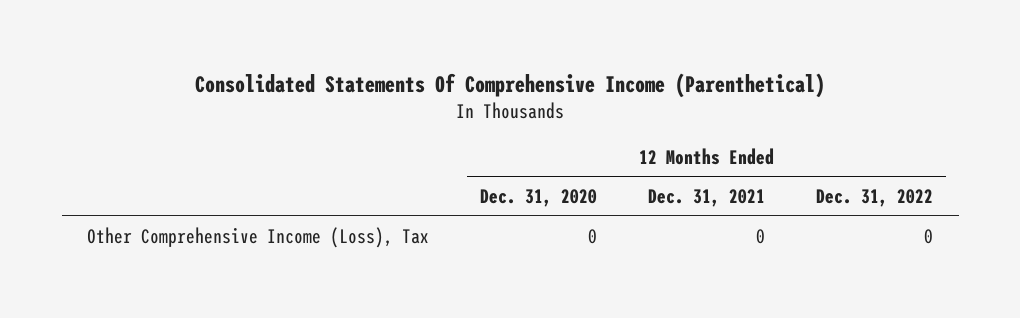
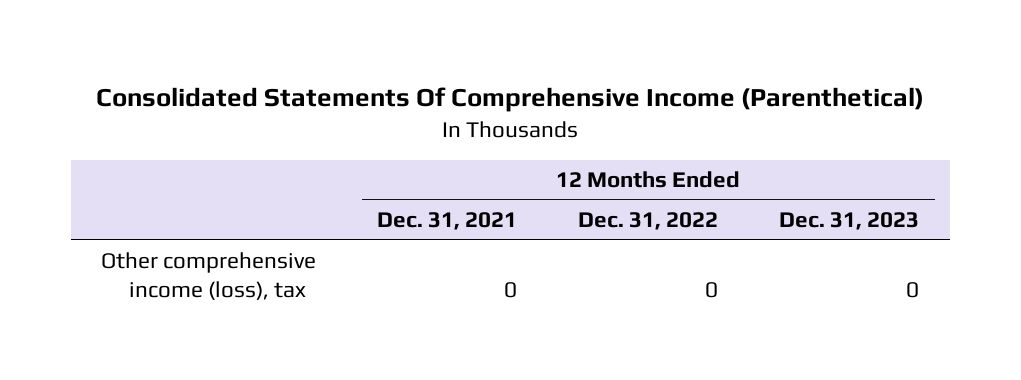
[480,189,598,208] Dec. 31, 2020 -> none
none -> [779,212,920,231] Dec. 31, 2023
[87,227,430,249] Other Comprehensive Income (Loss), Tax -> [101,252,317,300] Other comprehensive income (loss), tax

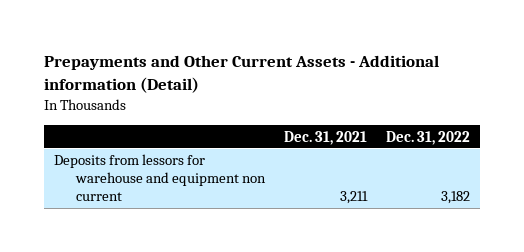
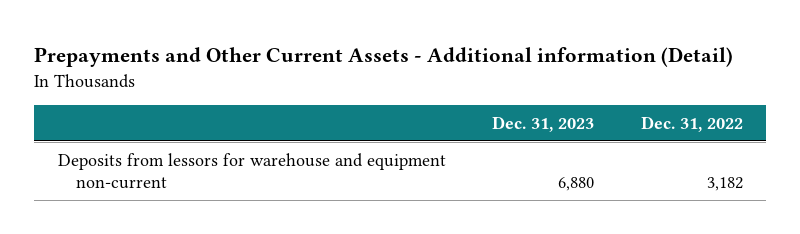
[283,130,367,145] Dec. 31, 2021 -> none
none -> [492,115,595,132] Dec. 31, 2023
[53,154,266,202] Deposits from lessors for warehouse and equipment non current -> [57,152,446,190] Deposits from lessors for warehouse and equipment non-current

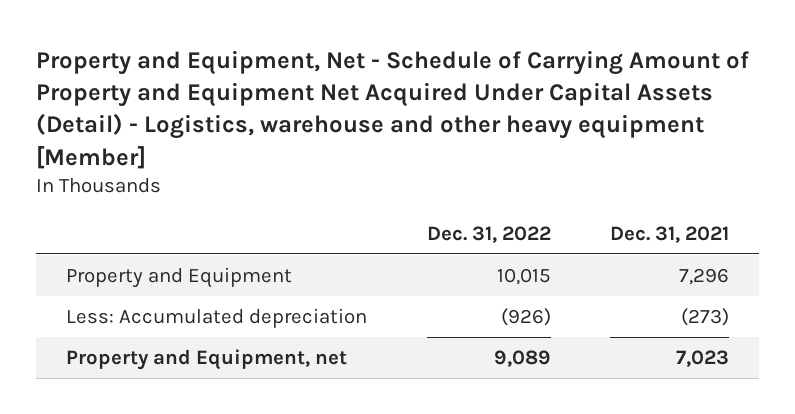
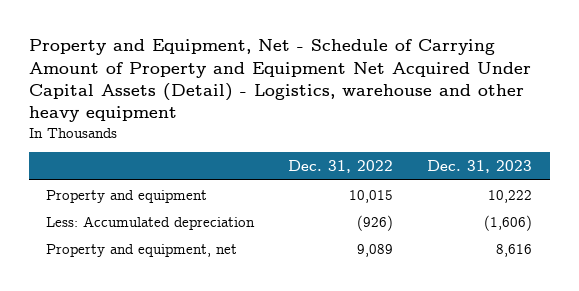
[36,50,750,169] Property and Equipment, Net - Schedule of Carrying Amount of Property and Equipment Net Acquired Under Capital Assets (Detail) - Logistics, warehouse and other heavy equipment [Member] -> [29,39,532,123] Property and Equipment, Net - Schedule of Carrying Amount of Property and Equipment Net Acquired Under Capital Assets (Detail) - Logistics, warehouse and other heavy equipment
[610,226,730,244] Dec. 31, 2021 -> none
none -> [427,159,533,173] Dec. 31, 2023
[65,266,292,288] Property and Equipment -> [46,189,208,203] Property and equipment
[65,348,347,370] Property and Equipment, net -> [46,243,238,257] Property and equipment, net

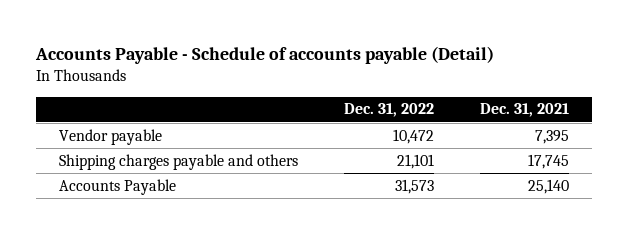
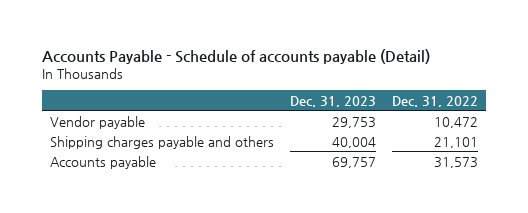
[479,103,569,118] Dec. 31, 2021 -> none
none -> [289,95,376,107] Dec. 31, 2023
[59,178,177,195] Accounts Payable -> [49,155,156,169] Accounts payable

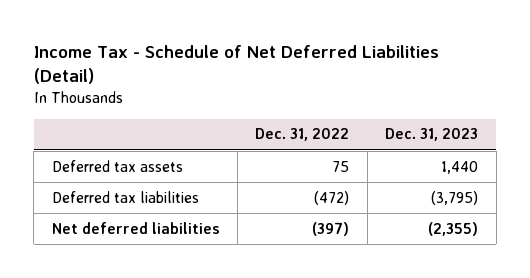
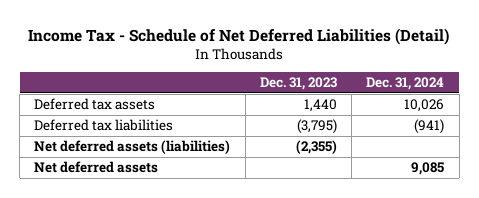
[255,128,350,142] Dec. 31, 2022 -> none
none -> [366,77,445,91] Dec. 31, 2024
[51,221,220,234] Net deferred liabilities -> [34,140,231,155] Net deferred assets (liabilities)
none -> [34,161,159,174] Net deferred assets

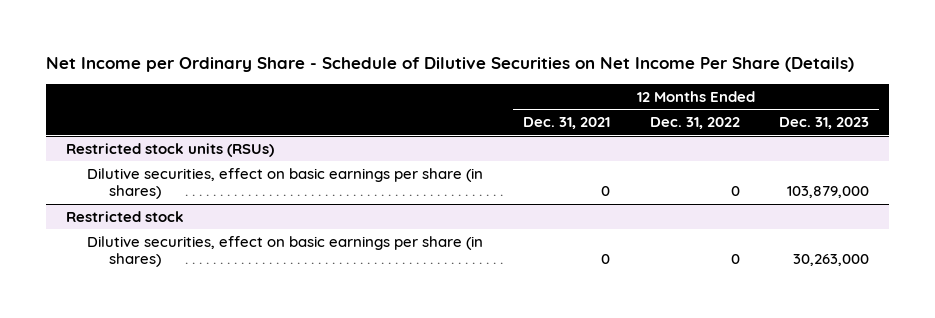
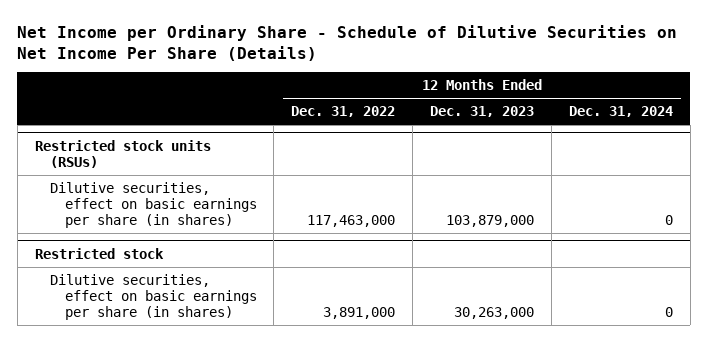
[522,117,610,130] Dec. 31, 2021 -> none
none -> [568,106,673,118] Dec. 31, 2024
[730,186,740,197] 0 -> [307,214,396,227] 117,463,000
[730,254,740,265] 0 -> [323,306,396,319] 3,891,000

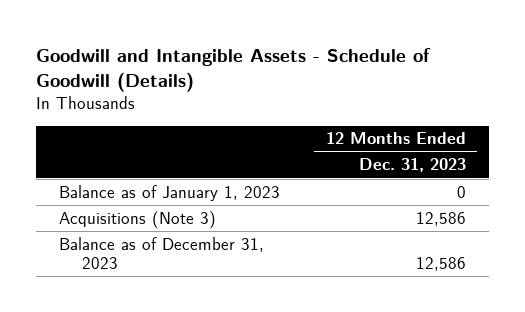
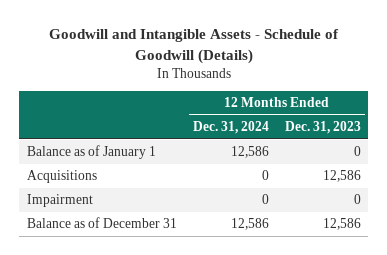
none -> [192,121,269,135] Dec. 31, 2024
[59,184,281,201] Balance as of January 1, 2023 -> [26,145,156,160] Balance as of January 1
[59,210,217,229] Acquisitions (Note 3) -> [26,170,97,184] Acquisitions
none -> [26,194,93,208] Impairment
[59,236,265,269] Balance as of December 31, 2023 -> [26,217,177,229] Balance as of December 31

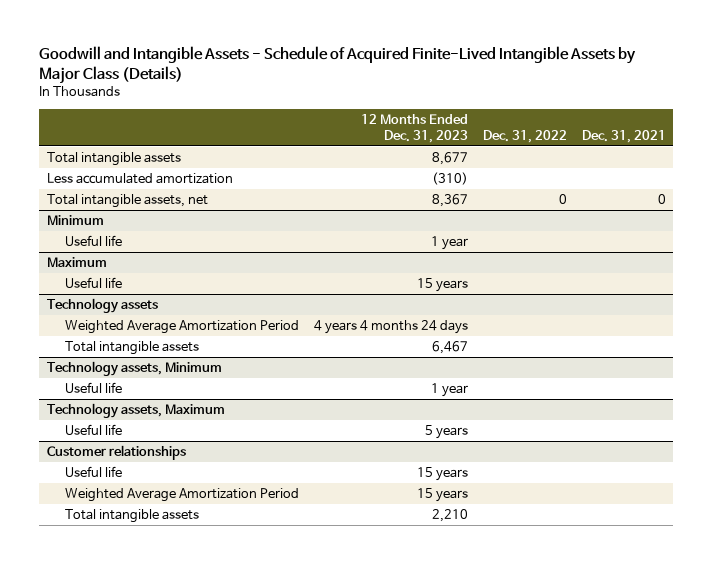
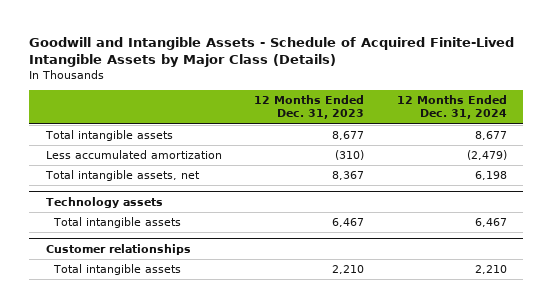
[482,129,567,143] Dec. 31, 2022 -> none
[581,129,666,143] Dec. 31, 2021 -> none
none -> [396,95,507,120] 12 Months Ended Dec. 31, 2024
[46,215,104,226] Minimum -> none
[65,235,123,247] Useful life -> none
[46,257,107,268] Maximum -> none
[65,277,123,289] Useful life -> none
[65,320,300,335] Weighted Average Amortization Period -> none
[46,361,222,377] Technology assets, Minimum -> none
[65,382,123,394] Useful life -> none
[46,403,225,419] Technology assets, Maximum -> none
[65,424,123,436] Useful life -> none
[65,466,123,478] Useful life -> none
[65,488,300,503] Weighted Average Amortization Period -> none

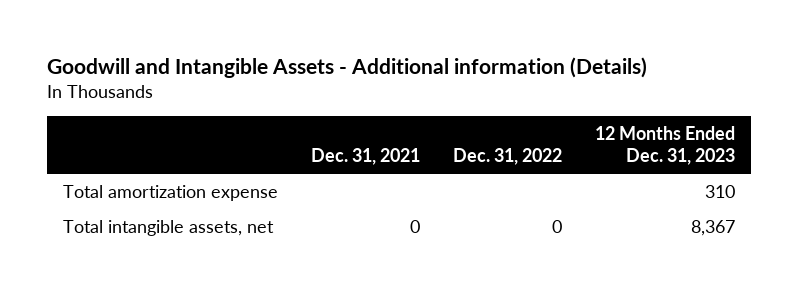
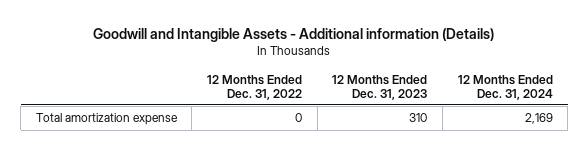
[311,147,421,165] Dec. 31, 2021 -> none
[452,147,562,165] Dec. 31, 2022 -> none
none -> [207,74,303,100] 12 Months Ended Dec. 31, 2022
none -> [457,74,553,100] 12 Months Ended Dec. 31, 2024
[63,220,275,237] Total intangible assets, net -> none

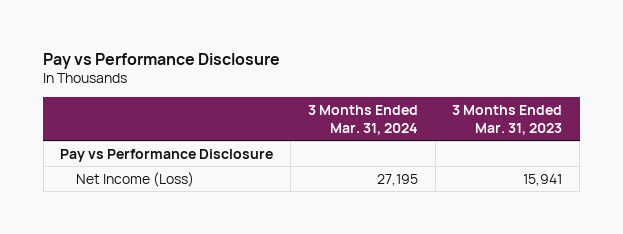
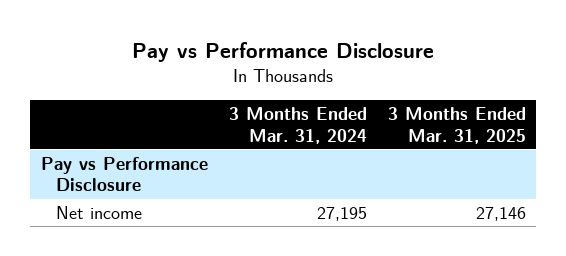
[452,105,563,135] 3 Months Ended Mar. 31, 2023 -> none
none -> [387,107,526,144] 3 Months Ended Mar. 31, 2025
[75,171,194,187] Net Income (Loss) -> [55,205,142,219] Net income

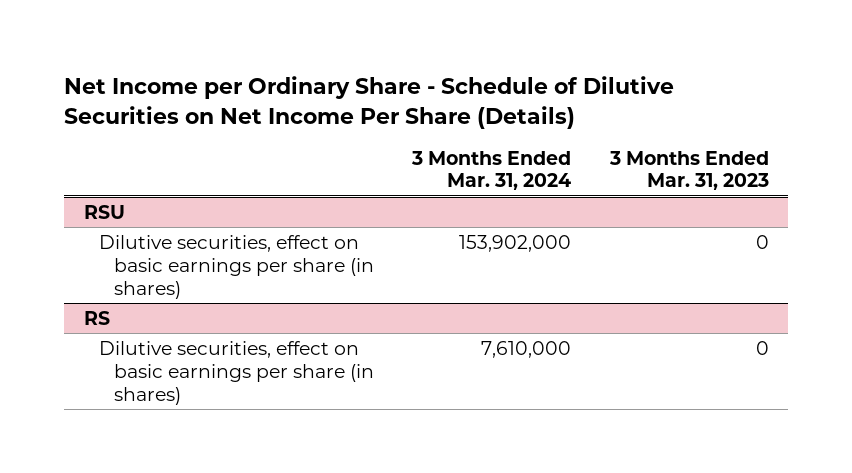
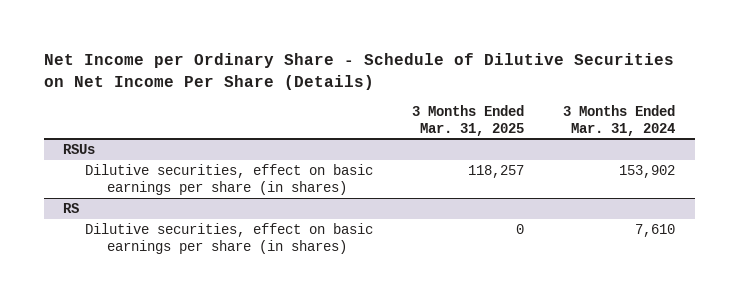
[608,150,769,191] 3 Months Ended Mar. 31, 2023 -> none
none -> [412,104,525,136] 3 Months Ended Mar. 31, 2025
[83,204,125,219] RSU -> [63,143,96,154] RSUs
[459,234,572,252] 153,902,000 -> [619,164,676,178] 153,902
[481,340,572,358] 7,610,000 -> [635,223,676,237] 7,610

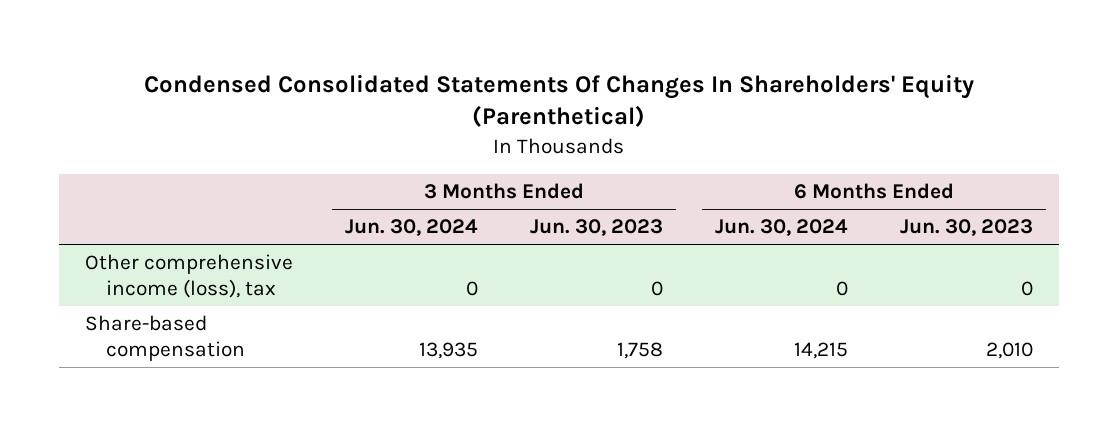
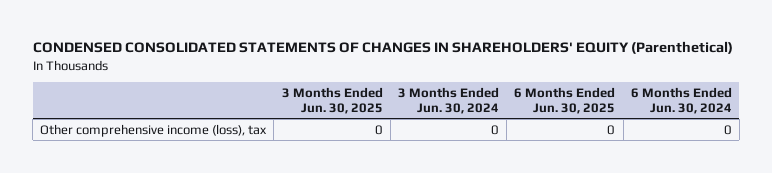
[144,73,975,128] Condensed Consolidated Statements Of Changes In Shareholders' Equity (Parenthetical) -> [32,41,733,55] CONDENSED CONSOLIDATED STATEMENTS OF CHANGES IN SHAREHOLDERS' EQUITY (Parenthetical)
[530,219,664,237] Jun. 30, 2023 -> none
[900,219,1034,237] Jun. 30, 2023 -> none
none -> [281,87,383,114] 3 Months Ended Jun. 30, 2025
none -> [514,87,616,114] 6 Months Ended Jun. 30, 2025
[85,315,245,361] Share-based compensation -> none

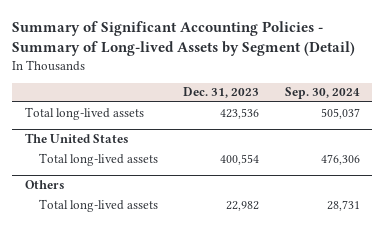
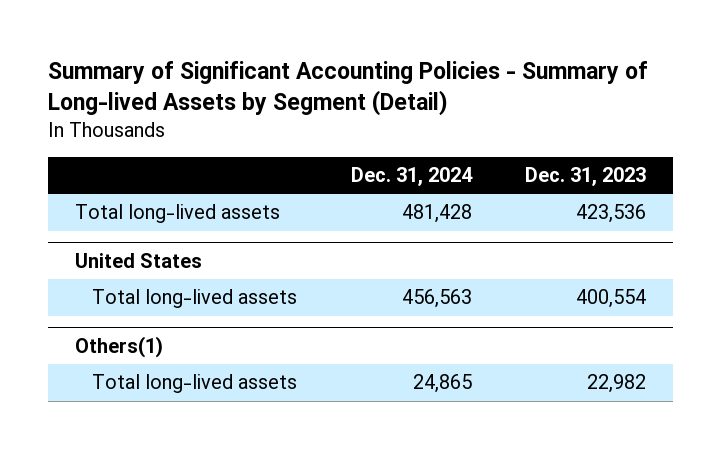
[284,87,360,100] Sep. 30, 2024 -> none
none -> [350,166,473,186] Dec. 31, 2024
[25,133,130,144] The United States -> [75,253,203,269] United States
[25,180,66,190] Others -> [75,336,164,359] Others(1)

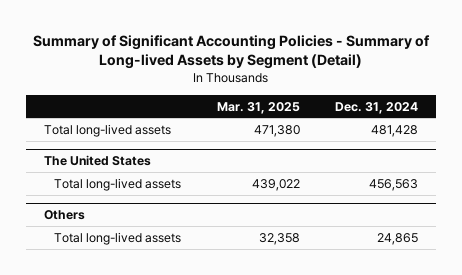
[525,166,647,186] Dec. 31, 2023 -> none
none -> [216,101,300,114] Mar. 31, 2025
[75,253,203,269] United States -> [43,154,151,166] The United States
[75,336,164,359] Others(1) -> [43,209,85,220] Others

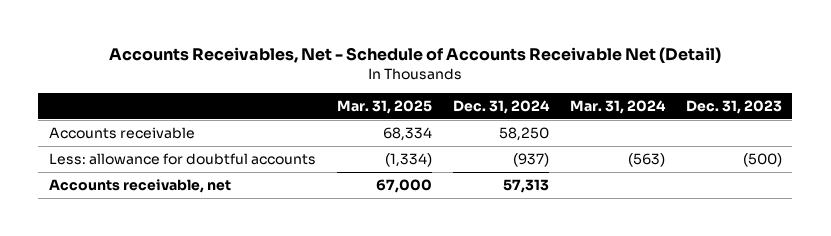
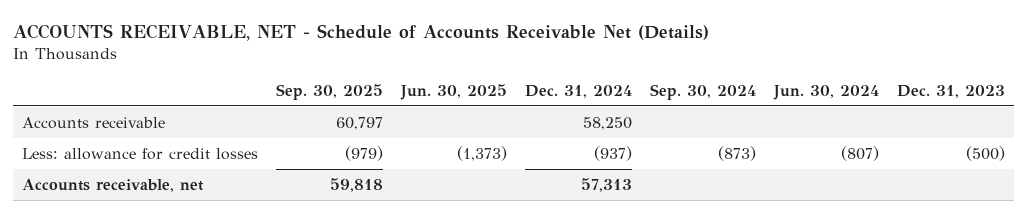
[109,47,722,64] Accounts Receivables, Net - Schedule of Accounts Receivable Net (Detail) -> [13,23,710,41] ACCOUNTS RECEIVABLE, NET - Schedule of Accounts Receivable Net (Details)
[336,99,432,114] Mar. 31, 2025 -> none
[569,99,666,114] Mar. 31, 2024 -> none
none -> [276,83,384,100] Sep. 30, 2025
none -> [400,83,508,100] Jun. 30, 2025
none -> [650,83,757,100] Sep. 30, 2024
none -> [772,84,879,100] Jun. 30, 2024
[48,152,316,165] Less: allowance for doubtful accounts -> [22,147,259,160] Less: allowance for credit losses

